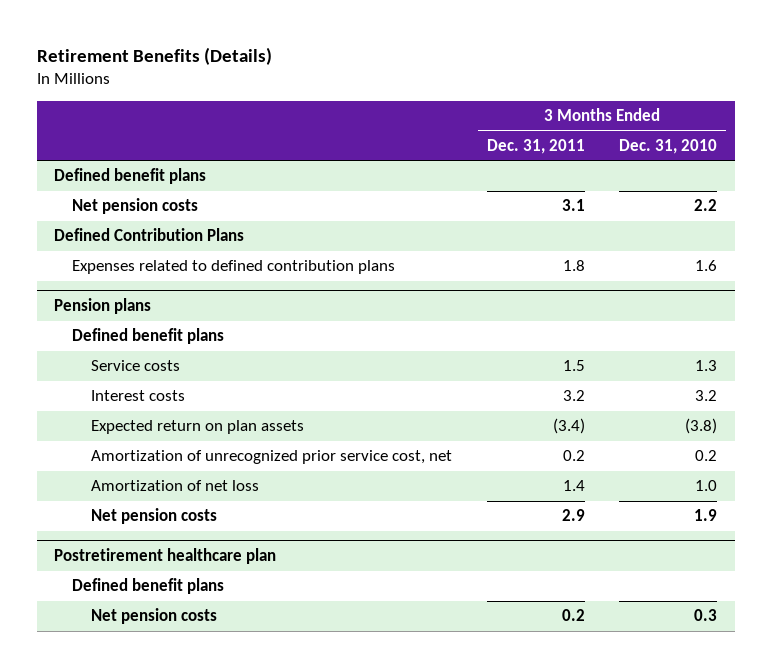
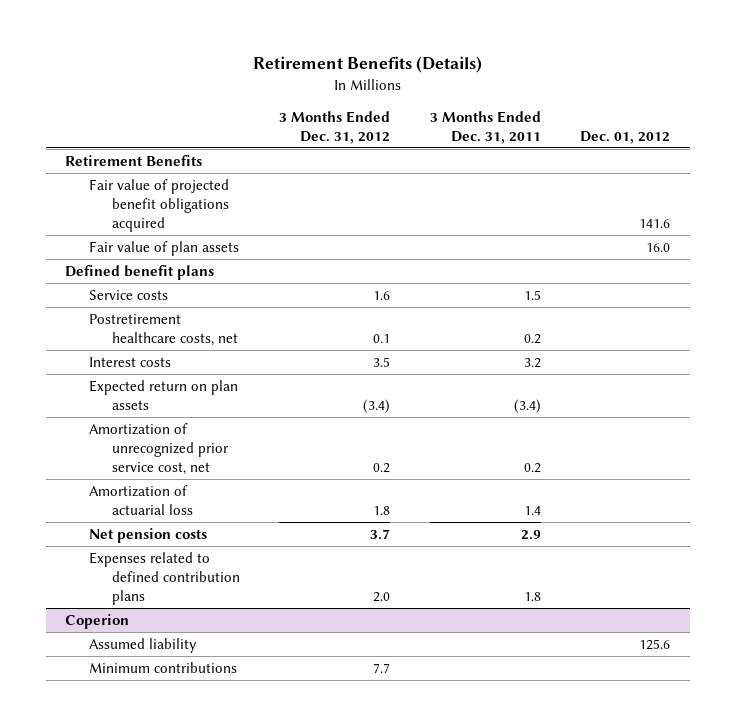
[619,138,718,154] Dec. 31, 2010 -> none
none -> [279,110,391,144] 3 Months Ended Dec. 31, 2012
none -> [579,130,670,144] Dec. 01, 2012
[53,168,206,185] Defined benefit plans -> none
[72,198,199,215] Net pension costs -> none
[53,228,244,242] Defined Contribution Plans -> none
[53,297,151,314] Pension plans -> none
none -> [65,154,203,166] Retirement Benefits
none -> [88,178,230,233] Fair value of projected benefit obligations acquired
none -> [88,240,239,256] Fair value of plan assets
none -> [88,313,239,347] Postretirement healthcare costs, net
[90,480,259,492] Amortization of net loss -> [88,484,194,516] Amortization of actuarial loss
[53,547,276,564] Postretirement healthcare plan -> none
[72,578,225,595] Defined benefit plans -> none
[90,608,217,625] Net pension costs -> none
[72,260,396,275] Expenses related to defined contribution plans -> [88,551,241,606] Expenses related to defined contribution plans
none -> [65,613,130,629] Coperion
none -> [88,637,197,653] Assumed liability
none -> [88,661,237,673] Minimum contributions

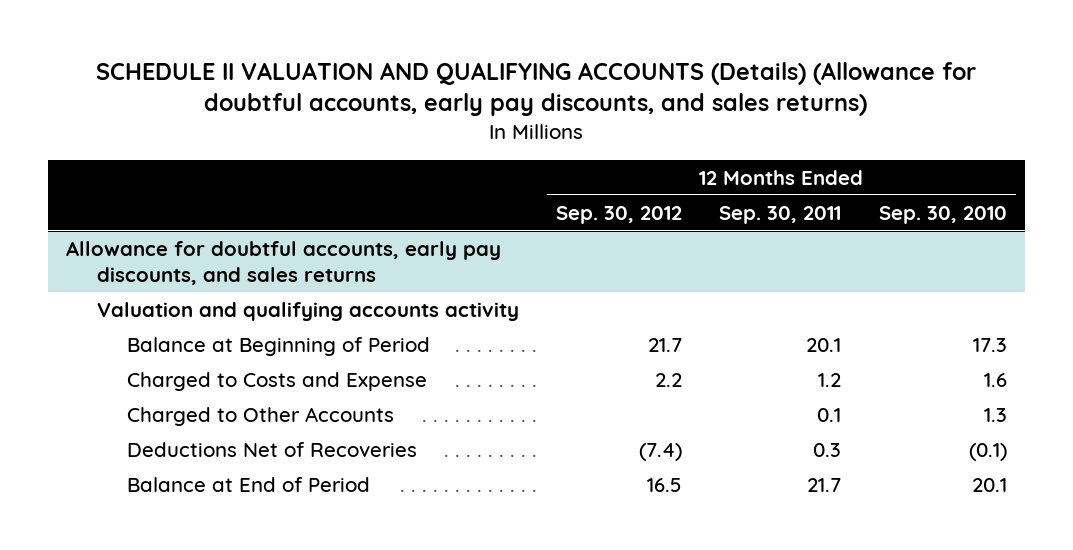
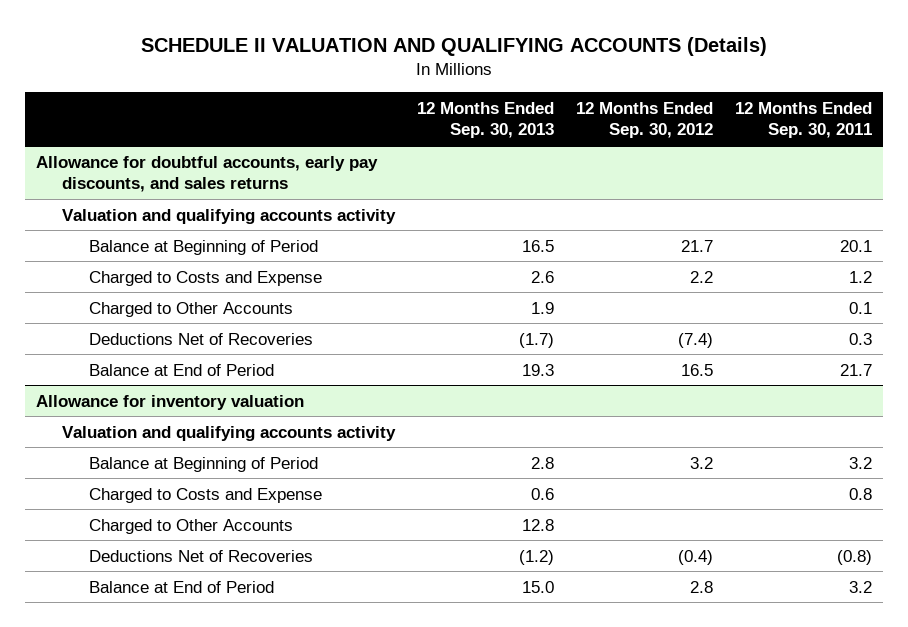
[96,61,977,117] SCHEDULE II VALUATION AND QUALIFYING ACCOUNTS (Details) (Allowance for doubtful accounts, early pay discounts, and sales returns) -> [140,36,767,56] SCHEDULE II VALUATION AND QUALIFYING ACCOUNTS (Details)
[878,205,1007,224] Sep. 30, 2010 -> none
none -> [417,101,555,139] 12 Months Ended Sep. 30, 2013
none -> [35,394,304,410] Allowance for inventory valuation
none -> [62,425,397,441] Valuation and qualifying accounts activity
none -> [89,456,319,472] Balance at Beginning of Period
none -> [89,487,323,503] Charged to Costs and Expense
none -> [89,518,294,534] Charged to Other Accounts
none -> [89,549,314,562] Deductions Net of Recoveries
none -> [89,580,275,593] Balance at End of Period

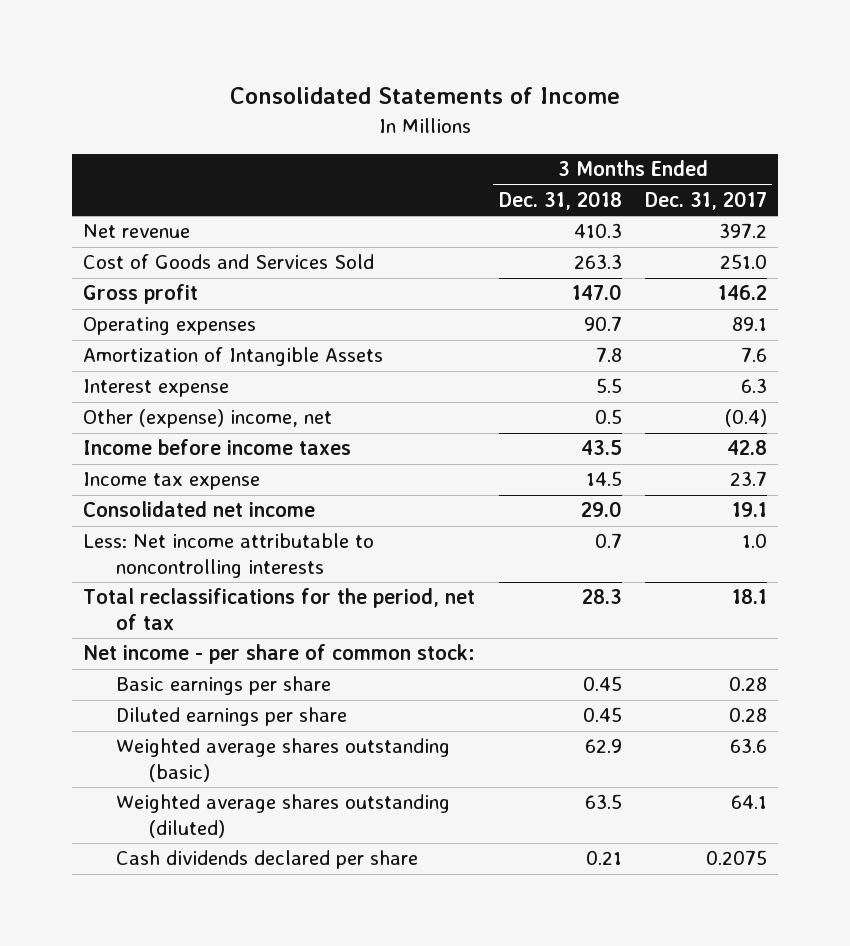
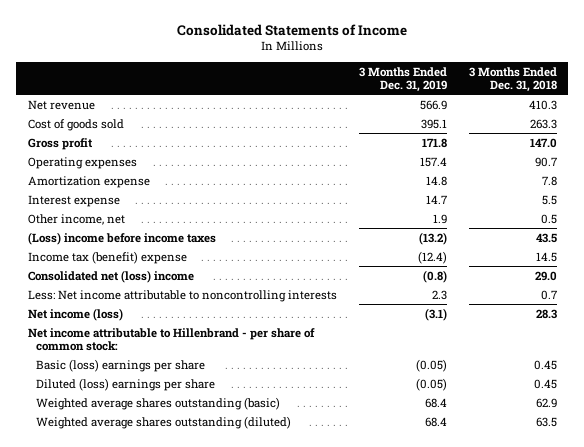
[644,191,767,211] Dec. 31, 2017 -> none
none -> [358,66,447,93] 3 Months Ended Dec. 31, 2019
[83,254,375,270] Cost of Goods and Services Sold -> [27,118,124,131] Cost of goods sold
[83,347,384,367] Amortization of Intangible Assets -> [27,175,150,188] Amortization expense
[83,409,333,429] Other (expense) income, net -> [27,213,125,225] Other income, net
[83,439,352,456] Income before income taxes -> [27,231,216,245] (Loss) income before income taxes
[83,472,261,491] Income tax expense -> [27,250,187,264] Income tax (benefit) expense
[83,501,316,518] Consolidated net income -> [27,269,194,283] Consolidated net (loss) income
[83,588,476,631] Total reclassifications for the period, net of tax -> [27,307,123,321] Net income (loss)
[83,644,476,665] Net income - per share of common stock: -> [27,327,315,352] Net income attributable to Hillenbrand - per share of common stock:
[116,676,332,696] Basic earnings per share -> [36,358,206,372] Basic (loss) earnings per share
[116,707,348,727] Diluted earnings per share -> [36,377,216,391] Diluted (loss) earnings per share
[116,850,419,870] Cash dividends declared per share -> none

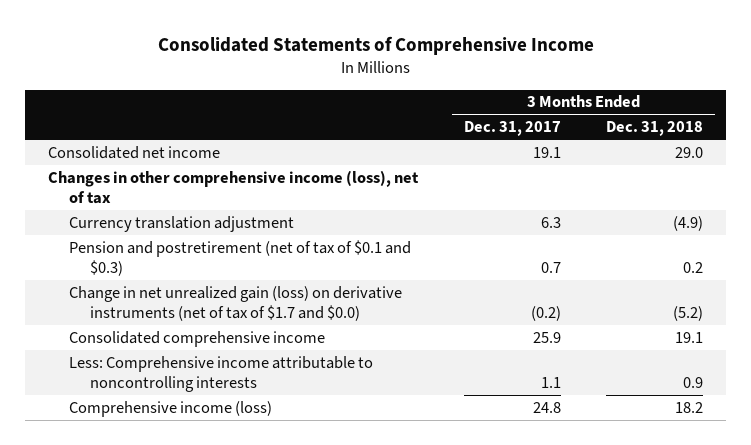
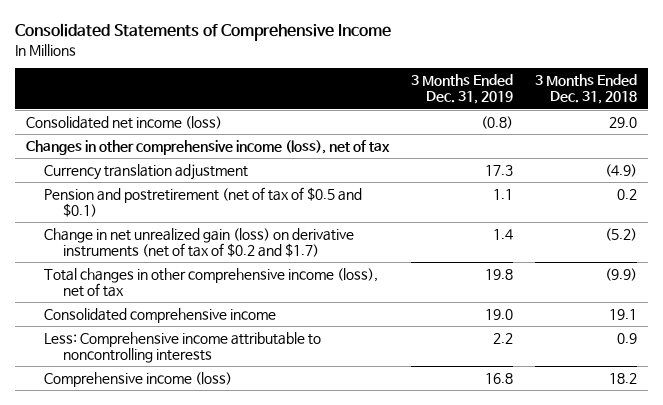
[463,121,561,137] Dec. 31, 2017 -> none
none -> [410,74,513,105] 3 Months Ended Dec. 31, 2019
[47,145,220,159] Consolidated net income -> [25,116,222,130] Consolidated net income (loss)
[68,239,411,277] Pension and postretirement (net of tax of $0.1 and $0.3) -> [44,187,363,218] Pension and postretirement (net of tax of $0.5 and $0.1)
[68,285,402,322] Change in net unrealized gain (loss) on derivative instruments (net of tax of $1.7 and $0.0) -> [44,228,355,258] Change in net unrealized gain (loss) on derivative instruments (net of tax of $0.2 and $1.7)
none -> [44,268,379,298] Total changes in other comprehensive income (loss), net of tax

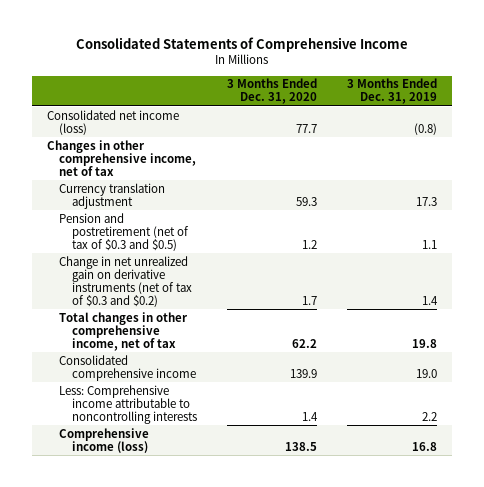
[534,74,637,105] 3 Months Ended Dec. 31, 2018 -> none
none -> [226,78,317,105] 3 Months Ended Dec. 31, 2020
[25,140,390,156] Changes in other comprehensive income (loss), net of tax -> [46,139,197,176] Changes in other comprehensive income, net of tax
[44,187,363,218] Pension and postretirement (net of tax of $0.5 and $0.1) -> [59,212,189,251] Pension and postretirement (net of tax of $0.3 and $0.5)
[44,228,355,258] Change in net unrealized gain (loss) on derivative instruments (net of tax of $0.2 and $1.7) -> [59,255,192,307] Change in net unrealized gain on derivative instruments (net of tax of $0.3 and $0.2)
[44,268,379,298] Total changes in other comprehensive income (loss), net of tax -> [59,311,189,351] Total changes in other comprehensive income, net of tax

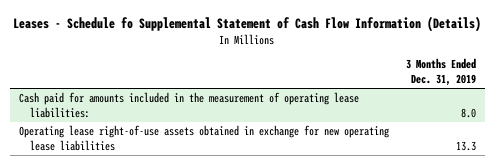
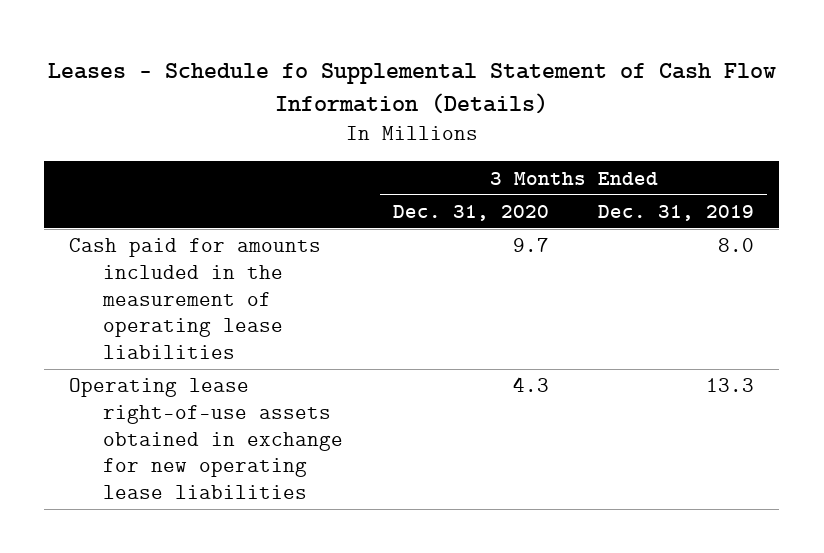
none -> [392,204,549,221] Dec. 31, 2020
[18,92,359,118] Cash paid for amounts included in the measurement of operating lease liabilities: -> [69,238,322,360] Cash paid for amounts included in the measurement of operating lease liabilities

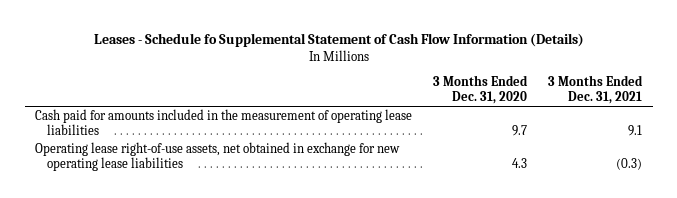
[598,204,755,221] Dec. 31, 2019 -> none
none -> [548,75,644,105] 3 Months Ended Dec. 31, 2021
[69,378,343,500] Operating lease right-of-use assets obtained in exchange for new operating lease liabilities -> [35,142,401,172] Operating lease right-of-use assets, net obtained in exchange for new operating lease liabilities

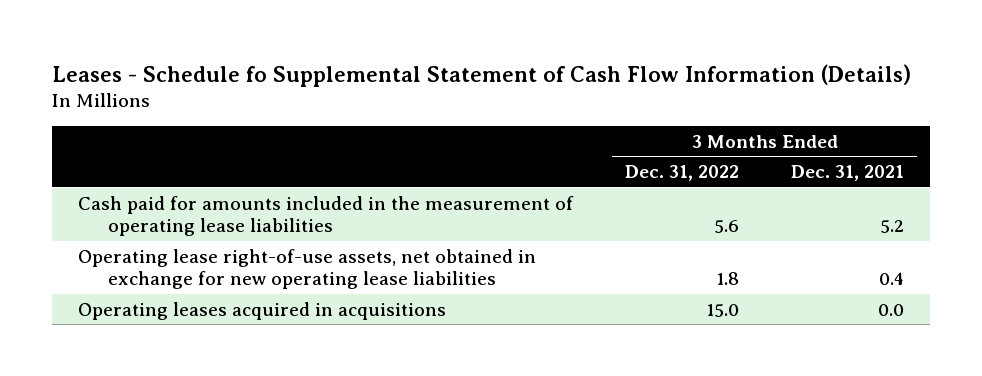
[433,75,529,105] 3 Months Ended Dec. 31, 2020 -> none
none -> [625,165,740,182] Dec. 31, 2022
[628,125,643,137] 9.1 -> [880,220,905,234] 5.2
[616,158,643,171] (0.3) -> [879,272,905,286] 0.4
none -> [78,301,447,320] Operating leases acquired in acquisitions

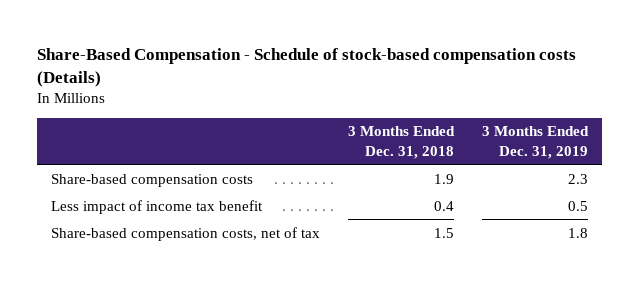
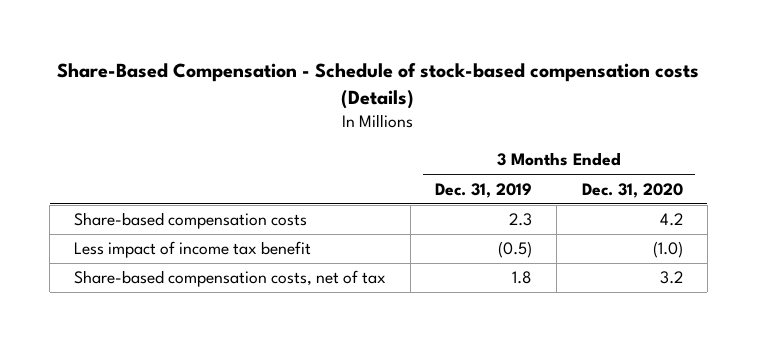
[347,126,455,159] 3 Months Ended Dec. 31, 2018 -> none
none -> [581,182,683,198] Dec. 31, 2020
[567,200,588,211] 0.5 -> [498,241,533,259] (0.5)

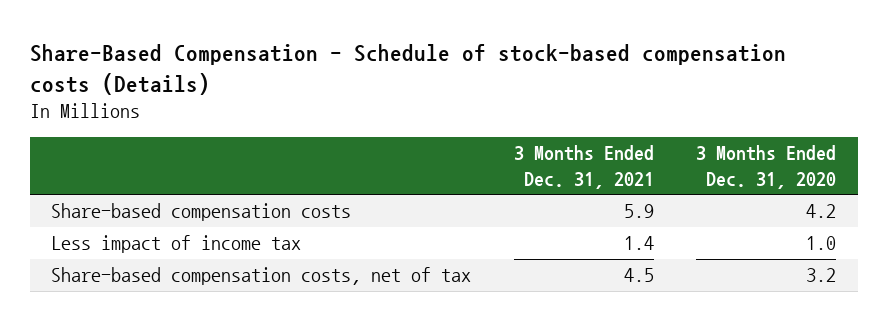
[435,182,533,198] Dec. 31, 2019 -> none
none -> [513,145,654,189] 3 Months Ended Dec. 31, 2021
[74,241,312,259] Less impact of income tax benefit -> [51,235,302,254] Less impact of income tax
[652,241,683,259] (1.0) -> [806,236,837,251] 1.0

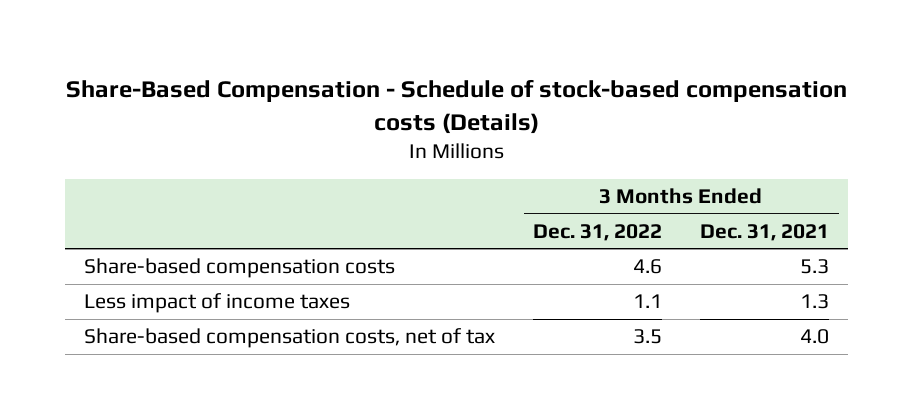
[696,145,837,189] 3 Months Ended Dec. 31, 2020 -> none
none -> [533,223,663,241] Dec. 31, 2022
[623,204,654,219] 5.9 -> [800,259,830,275] 5.3
[51,235,302,254] Less impact of income tax -> [84,293,351,314] Less impact of income taxes
[623,236,654,251] 1.4 -> [800,294,830,310] 1.3
[623,268,654,283] 4.5 -> [800,329,830,345] 4.0

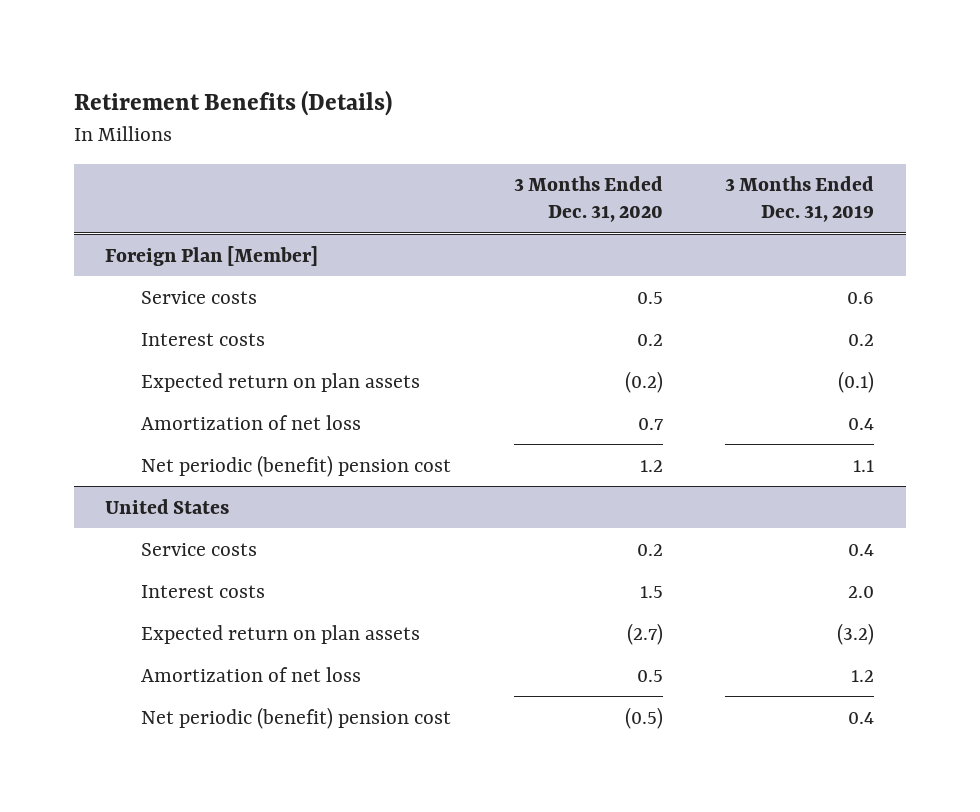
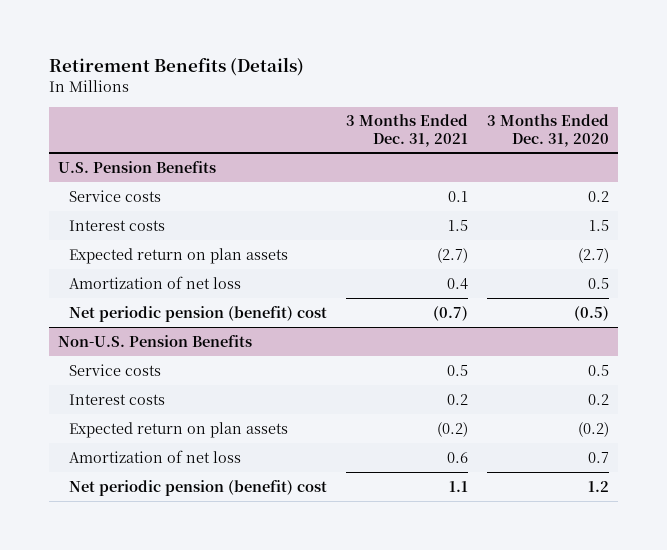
[725,176,875,222] 3 Months Ended Dec. 31, 2019 -> none
none -> [346,114,469,147] 3 Months Ended Dec. 31, 2021
[105,245,319,266] Foreign Plan [Member] -> none
[141,290,258,304] Service costs -> none
[141,332,266,346] Interest costs -> none
[141,372,421,392] Expected return on plan assets -> none
[141,414,362,430] Amortization of net loss -> none
[141,454,452,477] Net periodic (benefit) pension cost -> none
[105,498,230,514] United States -> [58,160,217,173] U.S. Pension Benefits
[141,706,452,729] Net periodic (benefit) pension cost -> [69,305,328,322] Net periodic pension (benefit) cost
none -> [58,334,253,347] Non-U.S. Pension Benefits
none -> [69,363,162,376] Service costs
none -> [69,393,166,405] Interest costs
none -> [69,421,289,438] Expected return on plan assets
none -> [69,449,242,463] Amortization of net loss
none -> [69,479,328,496] Net periodic pension (benefit) cost

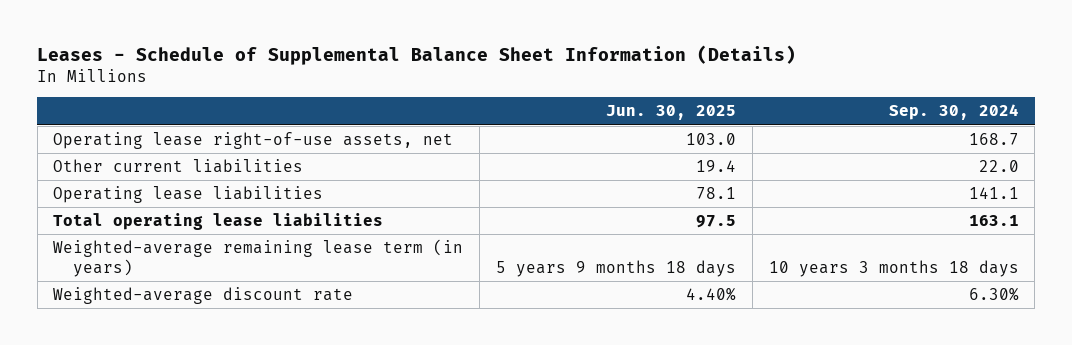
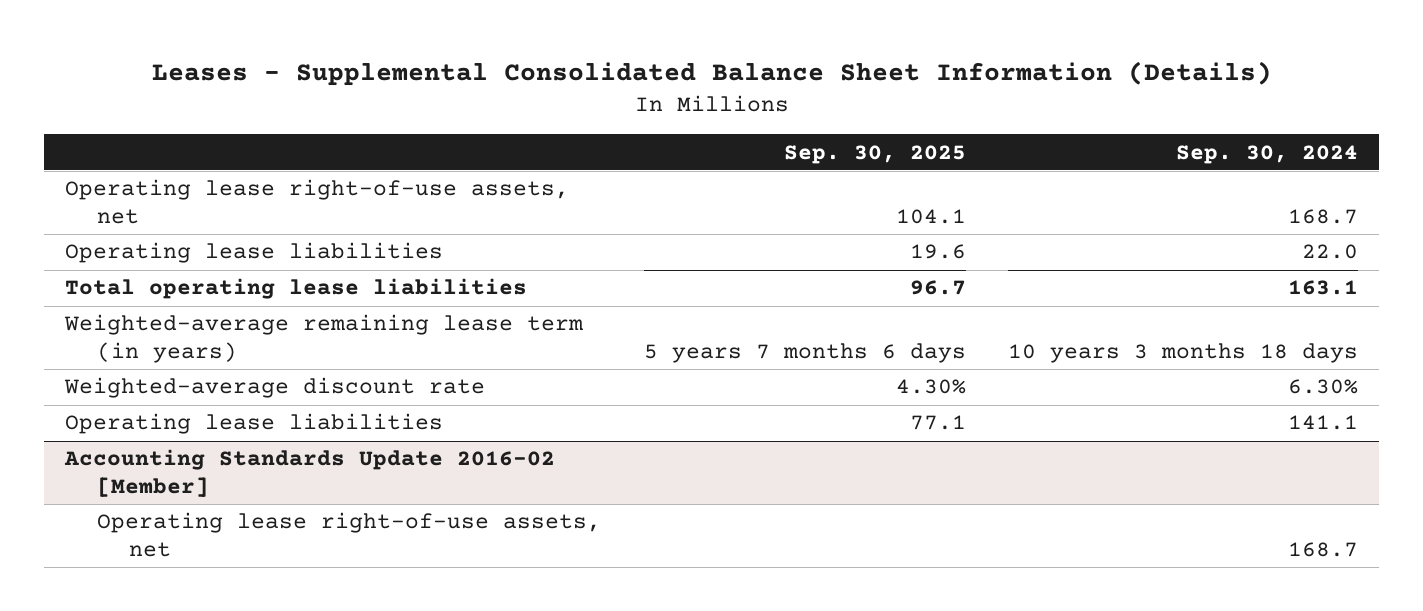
[37,44,797,65] Leases - Schedule of Supplemental Balance Sheet Information (Details) -> [151,60,1272,86] Leases - Supplemental Consolidated Balance Sheet Information (Details)
[605,105,736,121] Jun. 30, 2025 -> none
none -> [783,144,966,164] Sep. 30, 2025
[53,159,304,174] Other current liabilities -> [65,242,444,264] Operating lease liabilities
[53,186,324,204] Operating lease liabilities -> [65,413,444,435] Operating lease liabilities
none -> [64,449,556,497] Accounting Standards Update 2016-02 [Member]
none -> [97,512,602,557] Operating lease right-of-use assets, net

